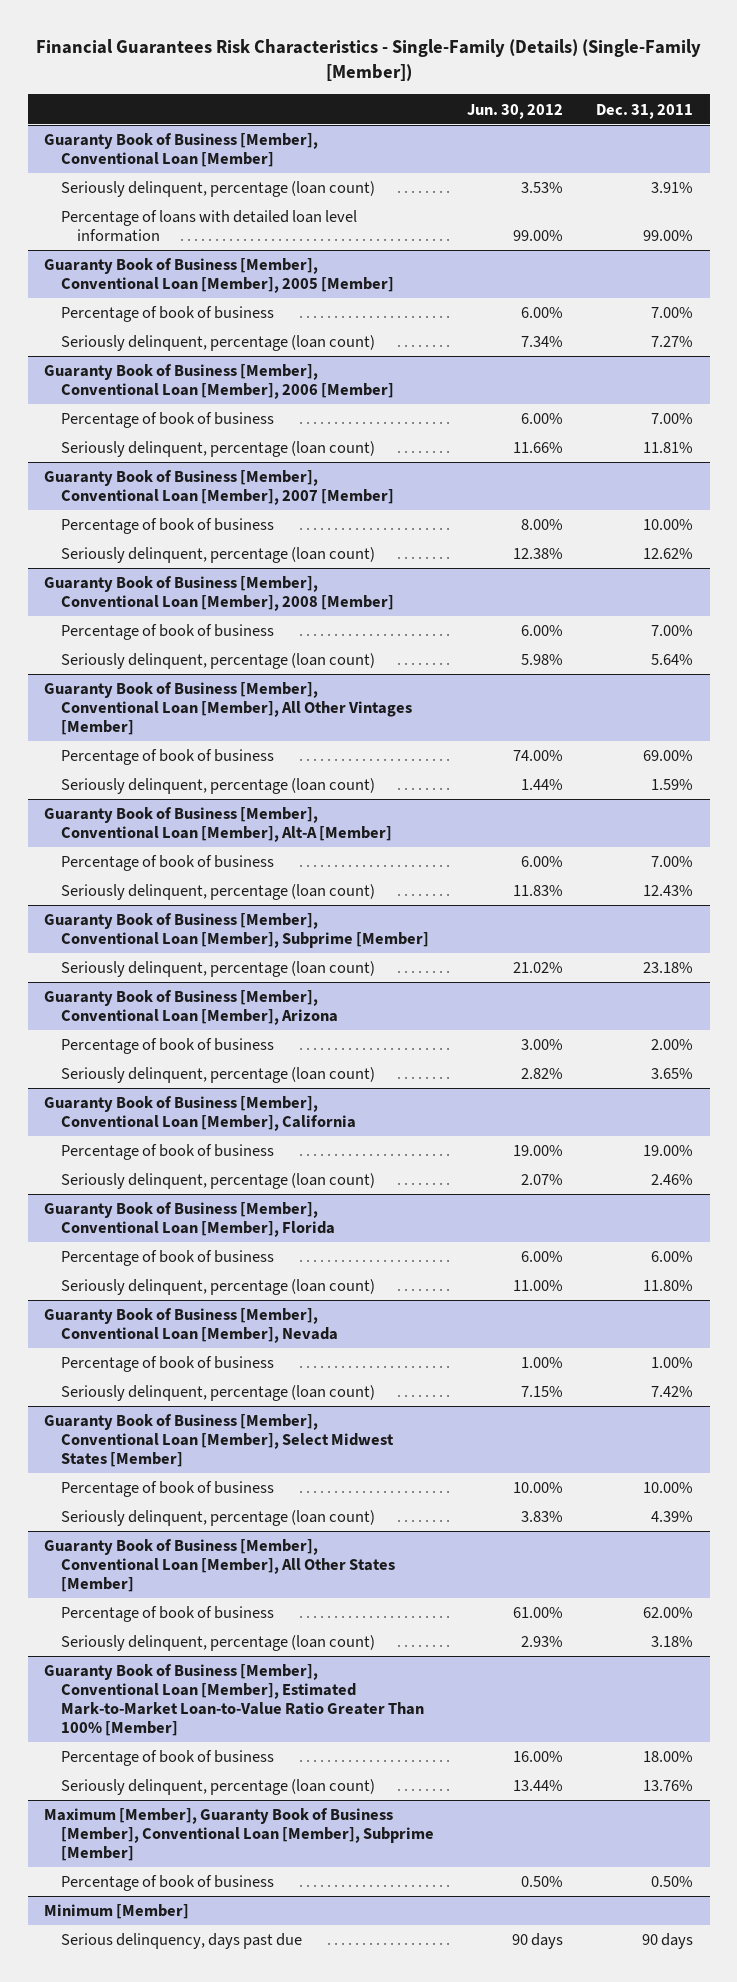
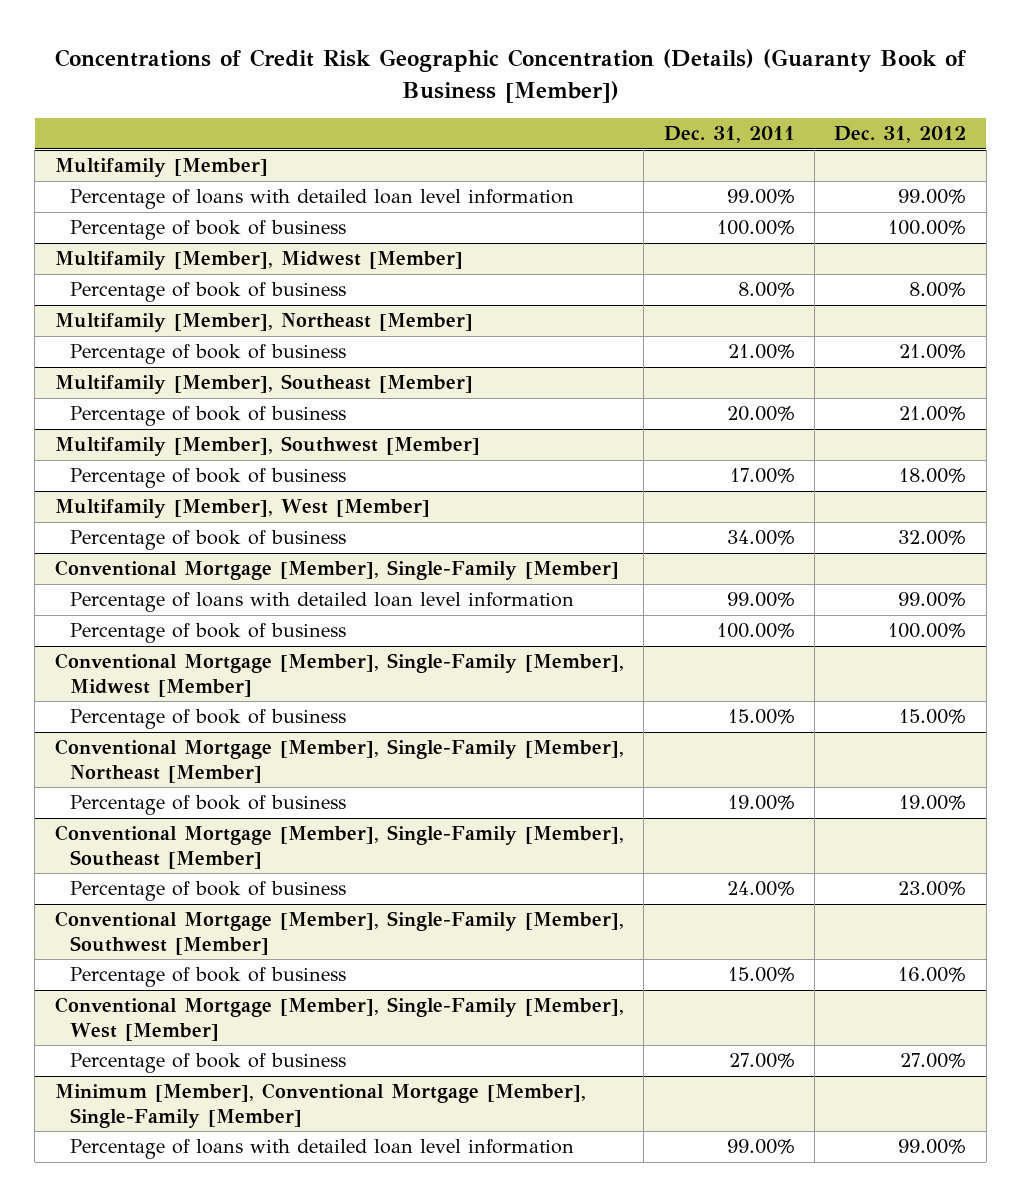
[35,38,701,82] Financial Guarantees Risk Characteristics - Single-Family (Details) (Single-Family [Member]) -> [54,49,966,103] Concentrations of Credit Risk Geographic Concentration (Details) (Guaranty Book of Business [Member])
[466,103,563,119] Jun. 30, 2012 -> none
none -> [834,126,967,144] Dec. 31, 2012
[44,133,319,168] Guaranty Book of Business [Member], Conventional Loan [Member] -> none
[60,181,375,198] Seriously delinquent, percentage (loan count) -> none
none -> [54,158,268,178] Multifamily [Member]
[44,258,394,294] Guaranty Book of Business [Member], Conventional Loan [Member], 2005 [Member] -> none
[60,335,375,352] Seriously delinquent, percentage (loan count) -> none
[44,364,394,400] Guaranty Book of Business [Member], Conventional Loan [Member], 2006 [Member] -> none
[60,441,375,458] Seriously delinquent, percentage (loan count) -> none
[44,470,394,506] Guaranty Book of Business [Member], Conventional Loan [Member], 2007 [Member] -> none
[60,547,375,564] Seriously delinquent, percentage (loan count) -> none
[44,576,394,612] Guaranty Book of Business [Member], Conventional Loan [Member], 2008 [Member] -> none
[60,653,375,670] Seriously delinquent, percentage (loan count) -> none
[44,682,412,735] Guaranty Book of Business [Member], Conventional Loan [Member], All Other Vintages [Member] -> none
[60,778,375,795] Seriously delinquent, percentage (loan count) -> none
[44,807,392,843] Guaranty Book of Business [Member], Conventional Loan [Member], Alt-A [Member] -> none
[60,884,375,901] Seriously delinquent, percentage (loan count) -> none
[44,913,429,949] Guaranty Book of Business [Member], Conventional Loan [Member], Subprime [Member] -> none
[60,961,375,978] Seriously delinquent, percentage (loan count) -> none
[44,990,338,1026] Guaranty Book of Business [Member], Conventional Loan [Member], Arizona -> none
[60,1067,375,1084] Seriously delinquent, percentage (loan count) -> none
[44,1096,356,1132] Guaranty Book of Business [Member], Conventional Loan [Member], California -> none
[651,307,694,319] 7.00% -> [716,220,795,236] 100.00%
none -> [54,251,463,271] Multifamily [Member], Midwest [Member]
[651,413,694,425] 7.00% -> [737,282,795,298] 8.00%
none -> [54,313,473,333] Multifamily [Member], Northeast [Member]
[643,519,694,531] 10.00% -> [727,344,795,360] 21.00%
none -> [54,374,473,395] Multifamily [Member], Southeast [Member]
[651,625,694,637] 7.00% -> [726,406,795,422] 20.00%
none -> [54,436,480,457] Multifamily [Member], Southwest [Member]
[643,750,694,762] 69.00% -> [729,468,795,484] 17.00%
none -> [54,499,430,519] Multifamily [Member], West [Member]
[651,856,694,868] 7.00% -> [726,530,795,546] 34.00%
none -> [54,560,619,581] Conventional Mortgage [Member], Single-Family [Member]
none -> [70,592,575,613] Percentage of loans with detailed loan level information
[651,1039,694,1051] 2.00% -> [716,623,795,639] 100.00%
none -> [54,653,624,697] Conventional Mortgage [Member], Single-Family [Member], Midwest [Member]
none -> [70,709,347,730] Percentage of book of business
none -> [54,739,624,783] Conventional Mortgage [Member], Single-Family [Member], Northeast [Member]
[60,1173,375,1190] Seriously delinquent, percentage (loan count) -> none
[44,1202,335,1238] Guaranty Book of Business [Member], Conventional Loan [Member], Florida -> none
[60,1279,375,1296] Seriously delinquent, percentage (loan count) -> none
[44,1308,338,1344] Guaranty Book of Business [Member], Conventional Loan [Member], Nevada -> none
[60,1385,375,1402] Seriously delinquent, percentage (loan count) -> none
[44,1414,394,1467] Guaranty Book of Business [Member], Conventional Loan [Member], Select Midwest States [Member] -> none
[60,1510,375,1527] Seriously delinquent, percentage (loan count) -> none
[44,1539,395,1592] Guaranty Book of Business [Member], Conventional Loan [Member], All Other States [Member] -> none
[60,1606,274,1623] Percentage of book of business -> none
[60,1635,375,1652] Seriously delinquent, percentage (loan count) -> none
[44,1664,424,1736] Guaranty Book of Business [Member], Conventional Loan [Member], Estimated Mark-to-Market Loan-to-Value Ratio Greater Than 100% [Member] -> none
[60,1750,274,1767] Percentage of book of business -> none
[60,1779,375,1796] Seriously delinquent, percentage (loan count) -> none
[44,1808,434,1861] Maximum [Member], Guaranty Book of Business [Member], Conventional Loan [Member], Subprime [Member] -> none
[60,1875,274,1892] Percentage of book of business -> none
[44,1904,190,1920] Minimum [Member] -> none
[60,1933,302,1950] Serious delinquency, days past due -> none
none -> [54,825,624,869] Conventional Mortgage [Member], Single-Family [Member], Southeast [Member]
[651,1251,694,1263] 6.00% -> [726,881,795,897] 24.00%
none -> [54,911,624,955] Conventional Mortgage [Member], Single-Family [Member], Southwest [Member]
[651,1357,694,1369] 1.00% -> [727,967,795,983] 15.00%
none -> [54,997,624,1041] Conventional Mortgage [Member], Single-Family [Member], West [Member]
[643,1482,694,1494] 10.00% -> [728,1053,795,1069] 27.00%
none -> [54,1083,586,1128] Minimum [Member], Conventional Mortgage [Member], Single-Family [Member]
none -> [70,1139,575,1160] Percentage of loans with detailed loan level information

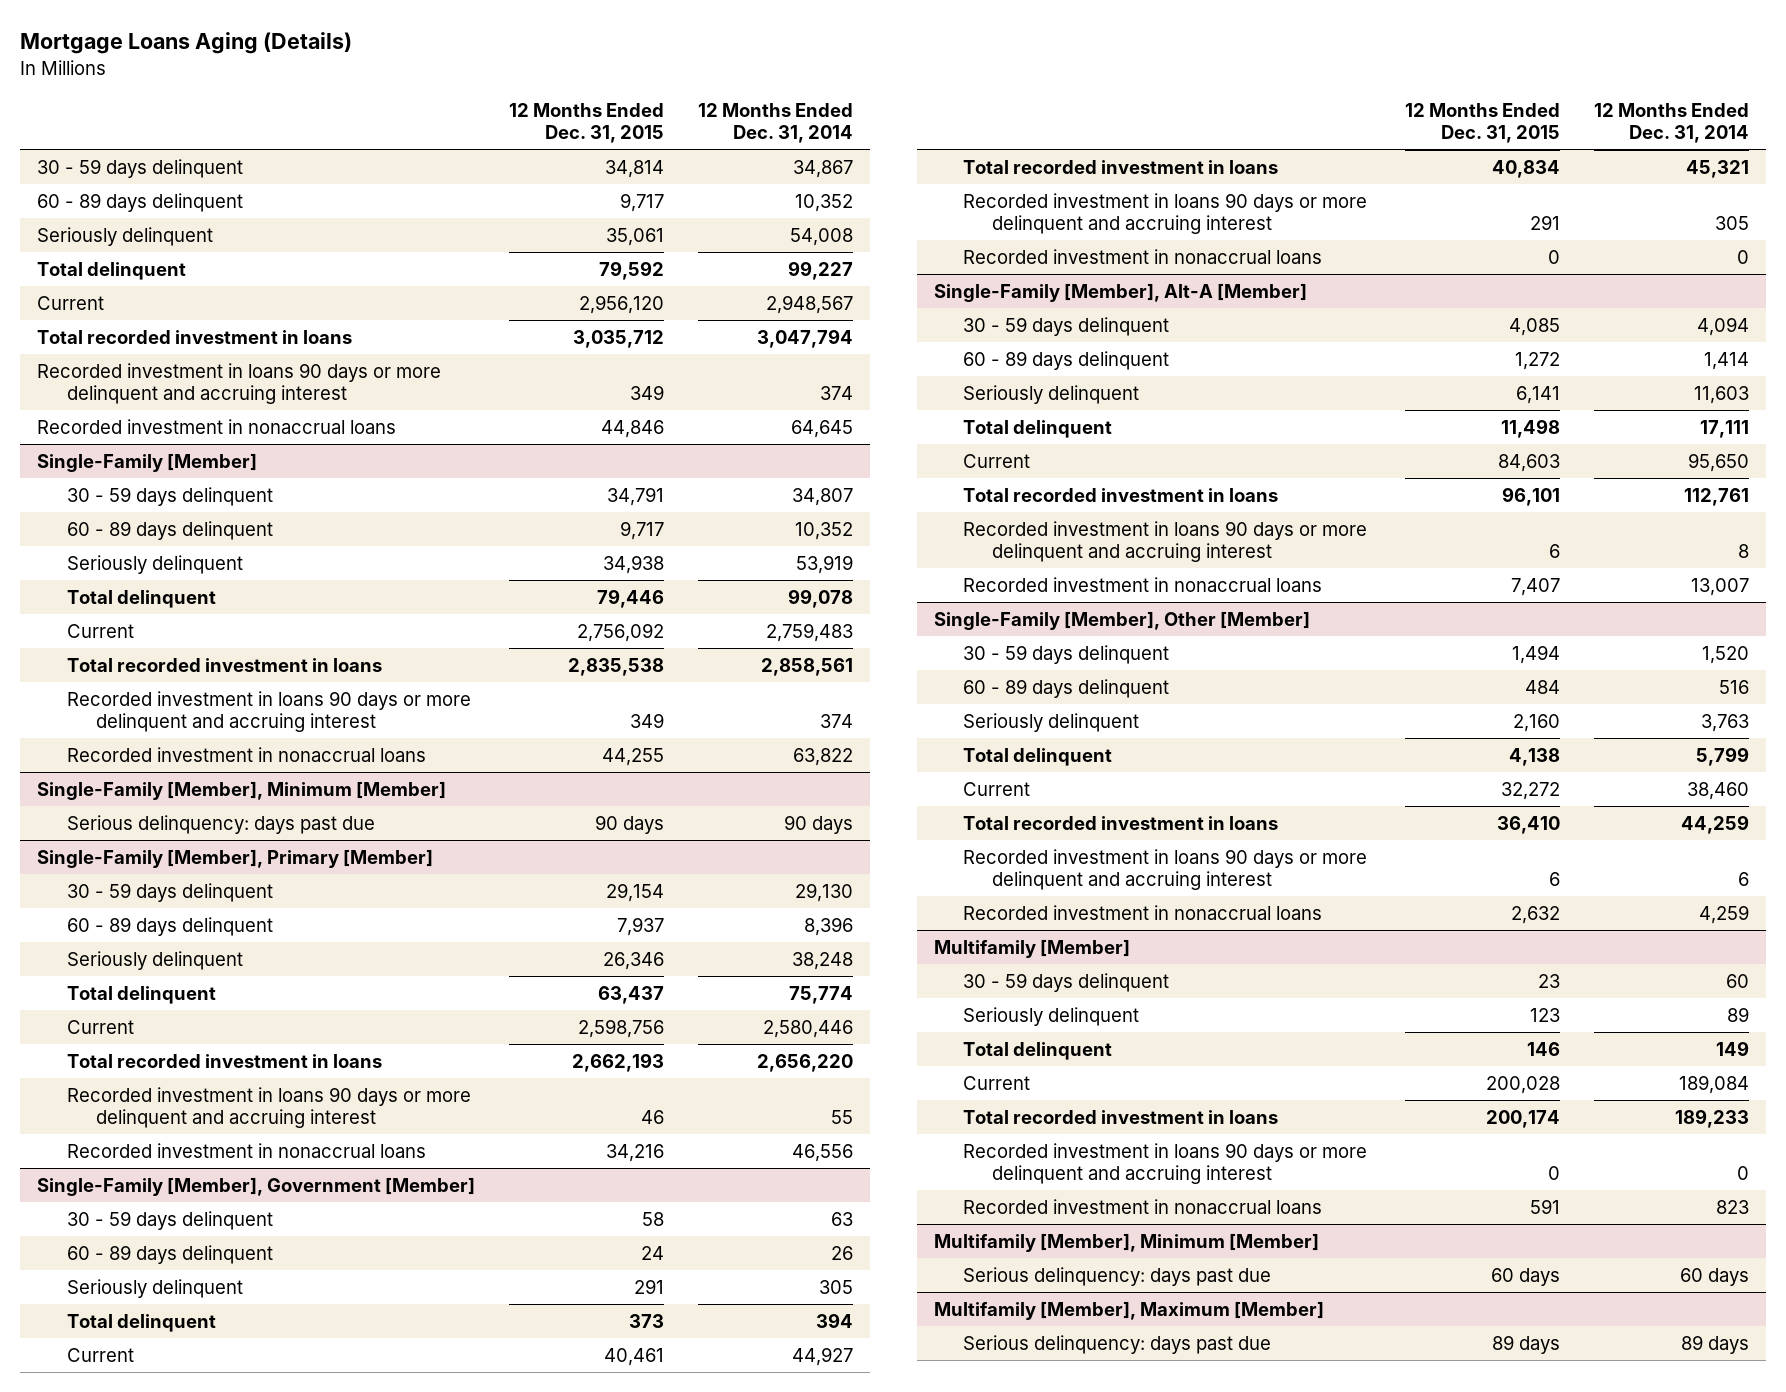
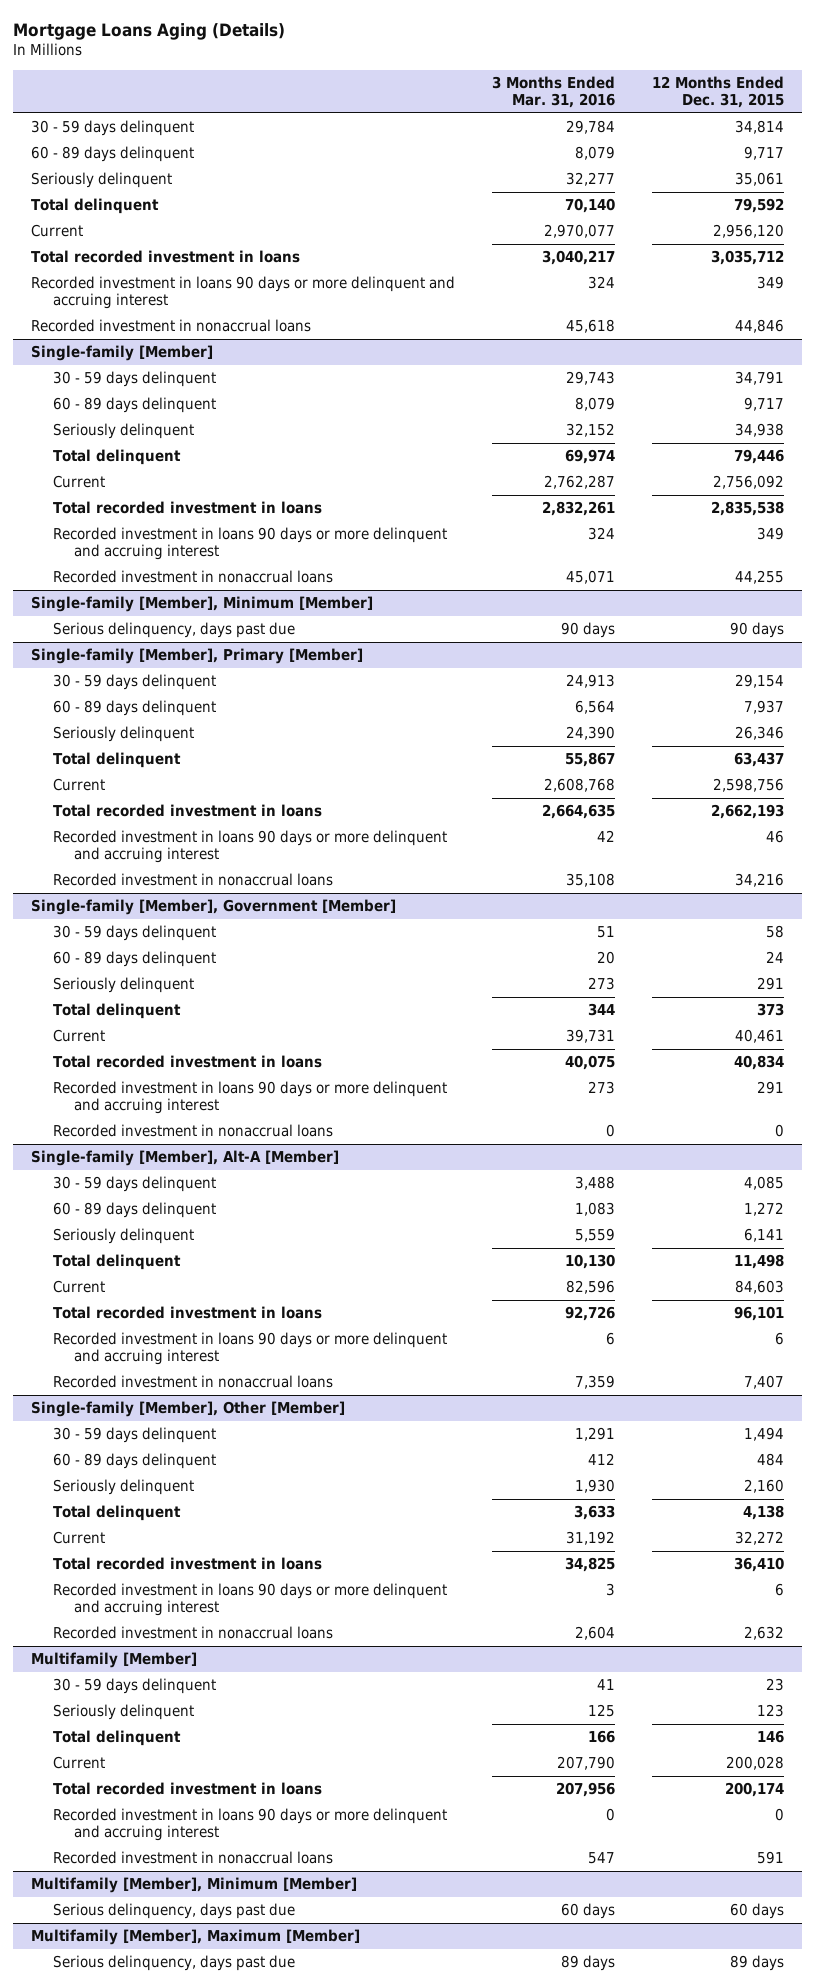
[697,103,853,143] 12 Months Ended Dec. 31, 2014 -> none
none -> [492,76,616,109] 3 Months Ended Mar. 31, 2016
[37,452,258,472] Single-Family [Member] -> [31,345,214,362] Single-family [Member]
[37,780,447,800] Single-Family [Member], Minimum [Member] -> [31,596,374,613] Single-family [Member], Minimum [Member]
[66,814,375,834] Serious delinquency: days past due -> [52,622,295,639] Serious delinquency, days past due
[37,848,434,868] Single-Family [Member], Primary [Member] -> [31,648,364,665] Single-family [Member], Primary [Member]
[37,1176,476,1196] Single-Family [Member], Government [Member] -> [31,899,397,916] Single-family [Member], Government [Member]
[933,282,1307,302] Single-Family [Member], Alt-A [Member] -> [31,1150,340,1167] Single-family [Member], Alt-A [Member]
[933,610,1310,630] Single-Family [Member], Other [Member] -> [31,1401,346,1418] Single-family [Member], Other [Member]
[962,1266,1271,1286] Serious delinquency: days past due -> [52,1903,295,1920] Serious delinquency, days past due
[962,1334,1271,1354] Serious delinquency: days past due -> [52,1955,295,1972] Serious delinquency, days past due

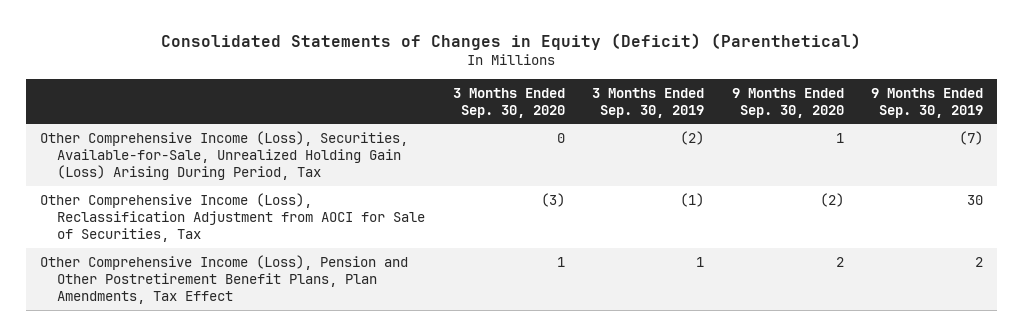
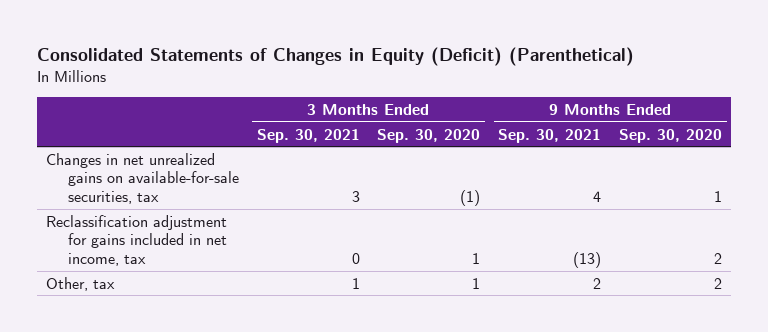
[592,87,705,118] 3 Months Ended Sep. 30, 2019 -> none
[871,87,984,118] 9 Months Ended Sep. 30, 2019 -> none
none -> [256,128,360,143] Sep. 30, 2021
none -> [498,128,602,143] Sep. 30, 2021
[39,130,408,180] Other Comprehensive Income (Loss), Securities, Available-for-Sale, Unrealized Holding Gain (Loss) Arising During Period, Tax -> [46,152,239,204] Changes in net unrealized gains on available-for-sale securities, tax
[556,132,565,143] 0 -> [460,189,481,206] (1)
[39,192,426,242] Other Comprehensive Income (Loss), Reclassification Adjustment from AOCI for Sale of Securities, Tax -> [46,214,228,266] Reclassification adjustment for gains included in net income, tax
[540,192,565,207] (3) -> [472,252,481,264] 1
[819,192,844,207] (2) -> [714,252,723,264] 2
[39,254,408,304] Other Comprehensive Income (Loss), Pension and Other Postretirement Benefit Plans, Plan Amendments, Tax Effect -> [46,276,116,291] Other, tax

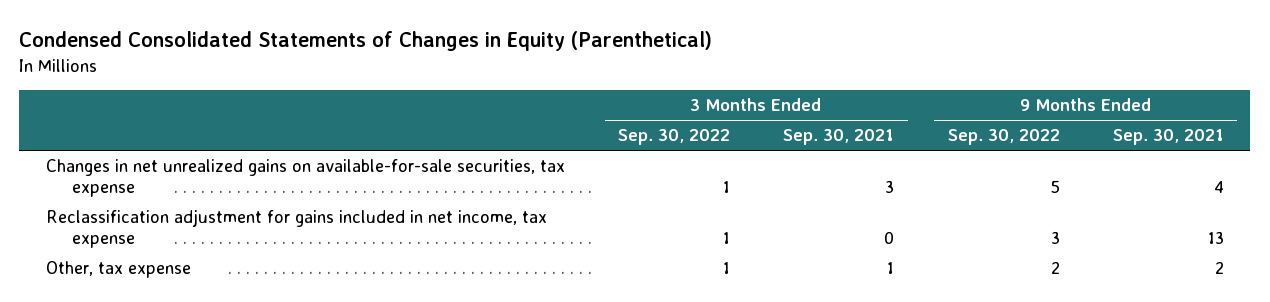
[37,47,635,67] Consolidated Statements of Changes in Equity (Deficit) (Parenthetical) -> [19,31,713,52] Condensed Consolidated Statements of Changes in Equity (Parenthetical)
[377,128,481,143] Sep. 30, 2020 -> none
[619,128,723,143] Sep. 30, 2020 -> none
none -> [618,129,731,146] Sep. 30, 2022
none -> [947,129,1060,146] Sep. 30, 2022
[46,152,239,204] Changes in net unrealized gains on available-for-sale securities, tax -> [45,159,565,198] Changes in net unrealized gains on available-for-sale securities, tax expense
[46,214,228,266] Reclassification adjustment for gains included in net income, tax -> [45,209,547,249] Reclassification adjustment for gains included in net income, tax expense
[573,251,602,268] (13) -> [1207,231,1224,245] 13
[46,276,116,291] Other, tax -> [45,261,191,279] Other, tax expense

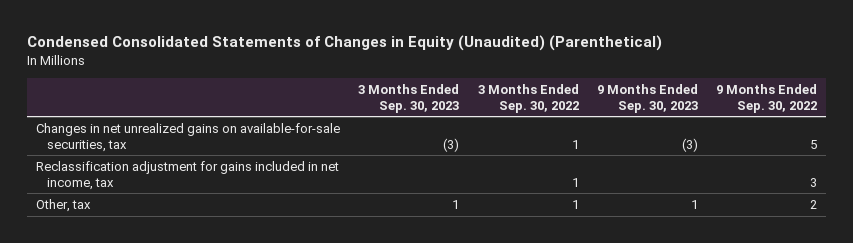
[19,31,713,52] Condensed Consolidated Statements of Changes in Equity (Parenthetical) -> [26,35,662,52] Condensed Consolidated Statements of Changes in Equity (Unaudited) (Parenthetical)
[783,129,895,146] Sep. 30, 2021 -> none
[1112,129,1224,146] Sep. 30, 2021 -> none
none -> [358,83,460,113] 3 Months Ended Sep. 30, 2023
none -> [596,83,698,113] 9 Months Ended Sep. 30, 2023
[45,159,565,198] Changes in net unrealized gains on available-for-sale securities, tax expense -> [35,122,340,152] Changes in net unrealized gains on available-for-sale securities, tax
[45,209,547,249] Reclassification adjustment for gains included in net income, tax expense -> [35,160,339,190] Reclassification adjustment for gains included in net income, tax
[45,261,191,279] Other, tax expense -> [35,198,91,212] Other, tax

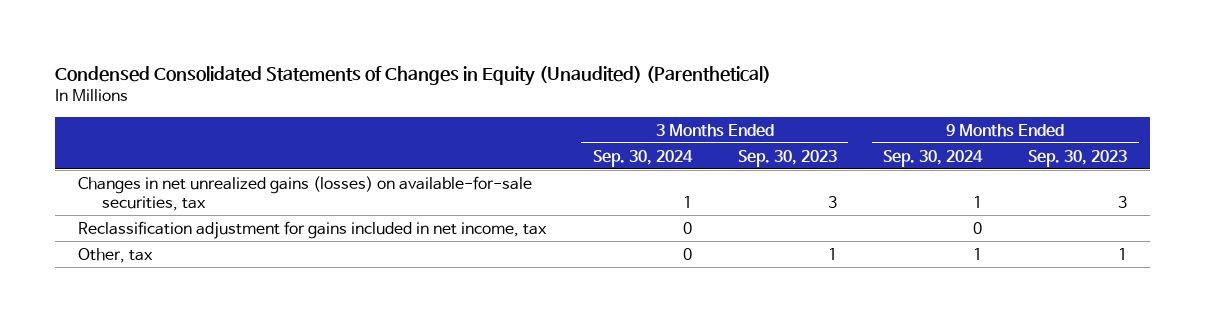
[477,83,579,113] 3 Months Ended Sep. 30, 2022 -> none
[716,83,818,113] 9 Months Ended Sep. 30, 2022 -> none
none -> [592,149,693,167] Sep. 30, 2024
none -> [883,149,984,167] Sep. 30, 2024
[35,122,340,152] Changes in net unrealized gains on available-for-sale securities, tax -> [78,175,533,211] Changes in net unrealized gains (losses) on available-for-sale securities, tax
[443,137,460,152] (3) -> [827,195,837,208] 3
[681,137,698,152] (3) -> [1118,195,1128,208] 3

